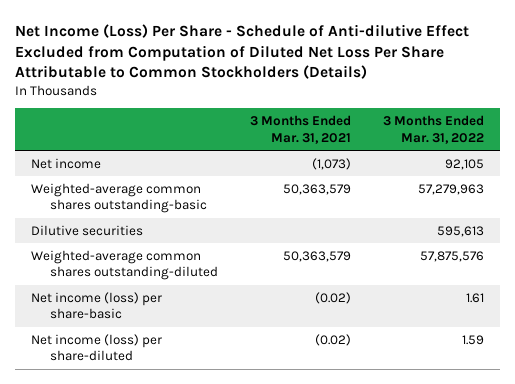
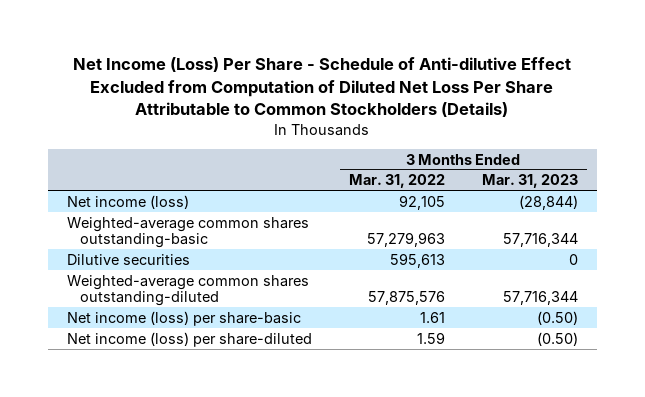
[249,115,351,144] 3 Months Ended Mar. 31, 2021 -> none
none -> [482,174,579,189] Mar. 31, 2023
[31,157,102,169] Net income -> [66,194,189,209] Net income (loss)

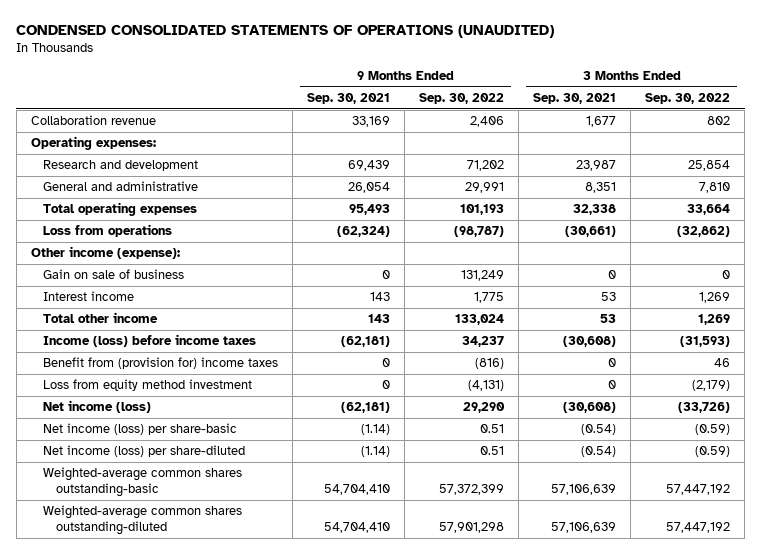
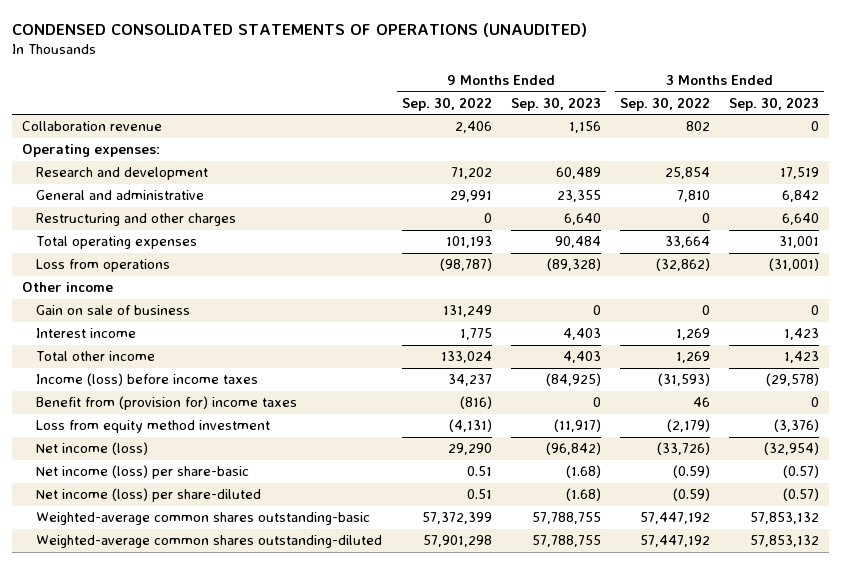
[307,93,391,105] Sep. 30, 2021 -> none
[533,93,617,105] Sep. 30, 2021 -> none
none -> [510,96,601,111] Sep. 30, 2023
none -> [729,96,820,111] Sep. 30, 2023
none -> [36,213,237,227] Restructuring and other charges
[30,246,180,260] Other income (expense): -> [21,282,113,293] Other income

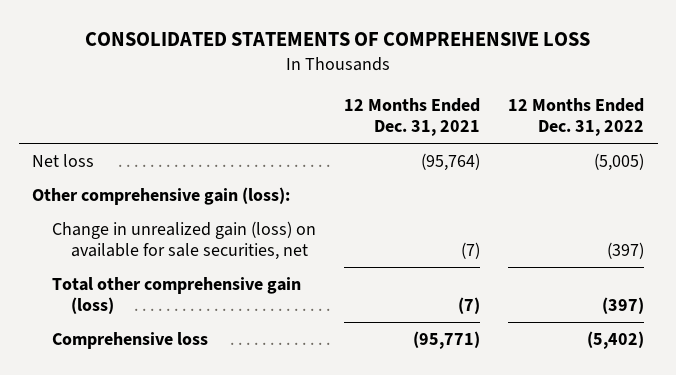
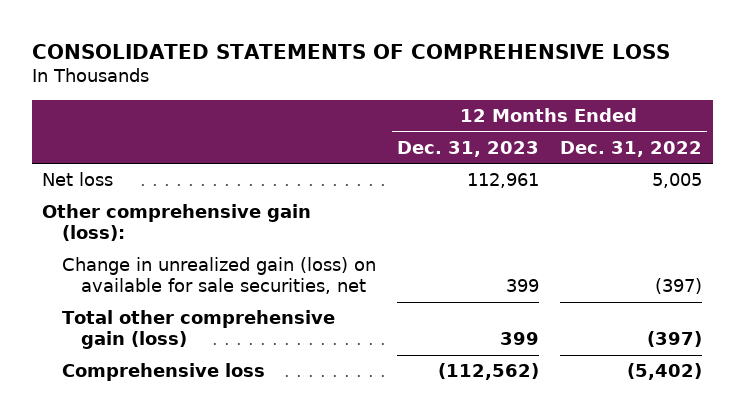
[343,98,480,137] 12 Months Ended Dec. 31, 2021 -> none
none -> [396,140,539,157] Dec. 31, 2023
[593,152,644,171] (5,005) -> [652,173,703,189] 5,005

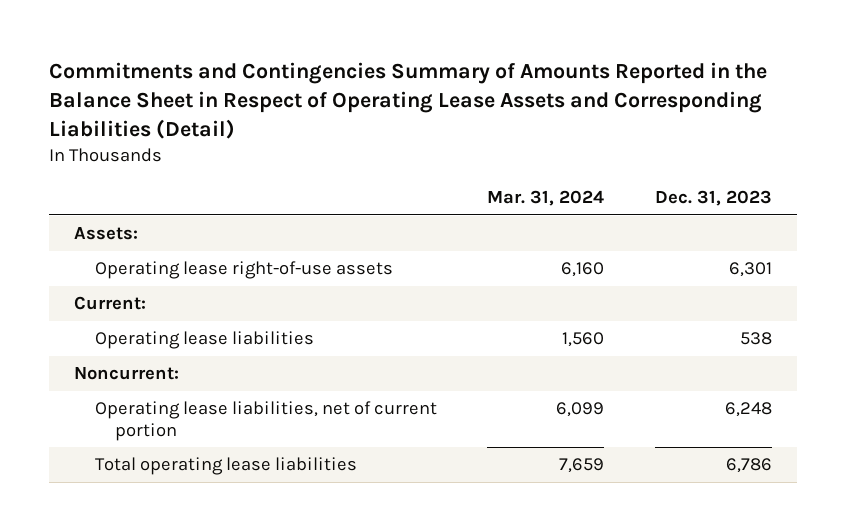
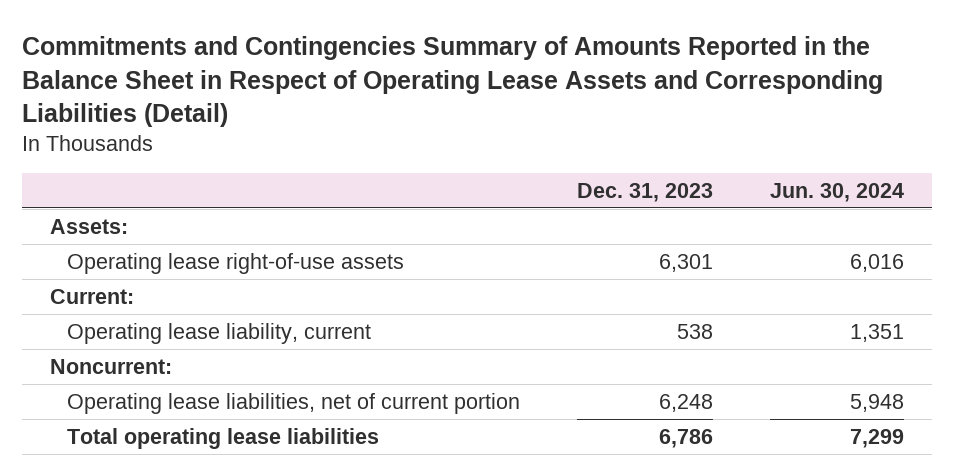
[487,190,605,207] Mar. 31, 2024 -> none
none -> [769,182,904,202] Jun. 30, 2024
[94,331,314,350] Operating lease liabilities -> [66,323,371,345] Operating lease liability, current

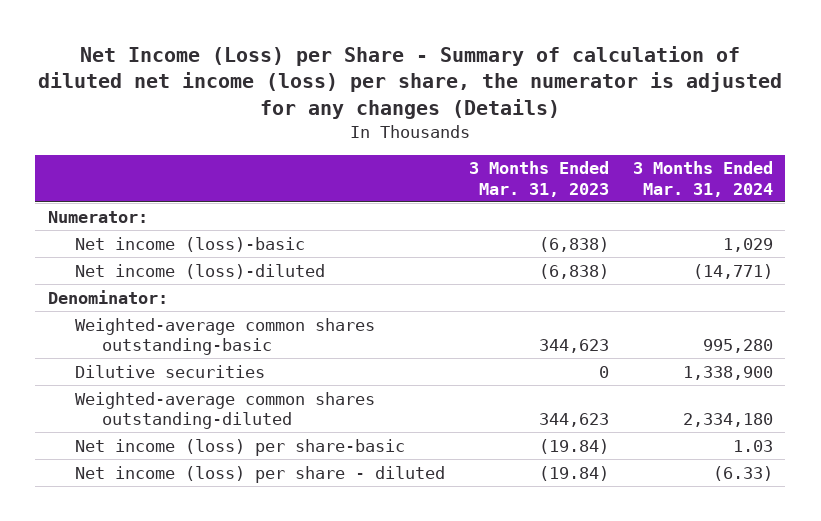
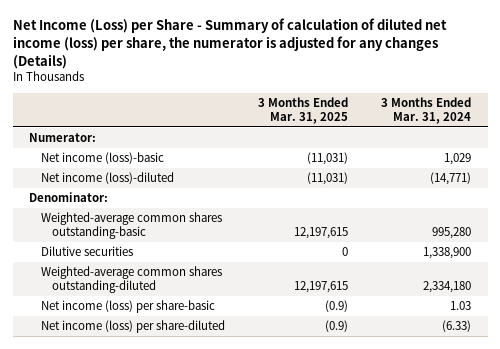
[468,161,609,197] 3 Months Ended Mar. 31, 2023 -> none
none -> [257,97,348,124] 3 Months Ended Mar. 31, 2025
[74,465,445,483] Net income (loss) per share - diluted -> [40,320,225,334] Net income (loss) per share-diluted

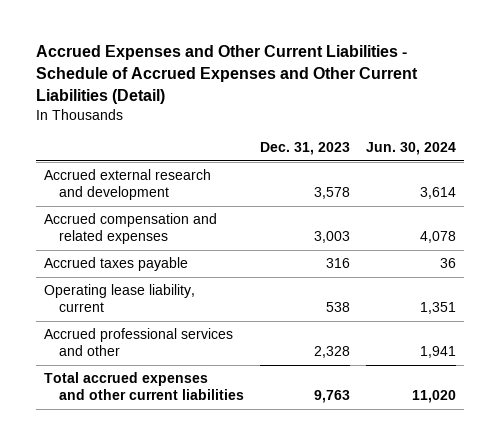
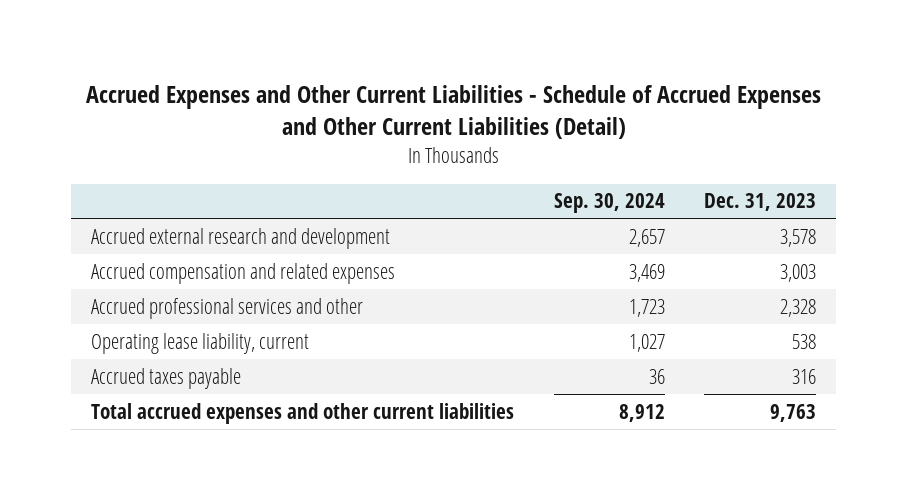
[366,142,457,156] Jun. 30, 2024 -> none
none -> [553,193,665,214] Sep. 30, 2024
[43,284,195,313] Operating lease liability, current -> [90,332,309,354] Operating lease liability, current
[43,257,188,272] Accrued taxes payable -> [90,367,241,389] Accrued taxes payable

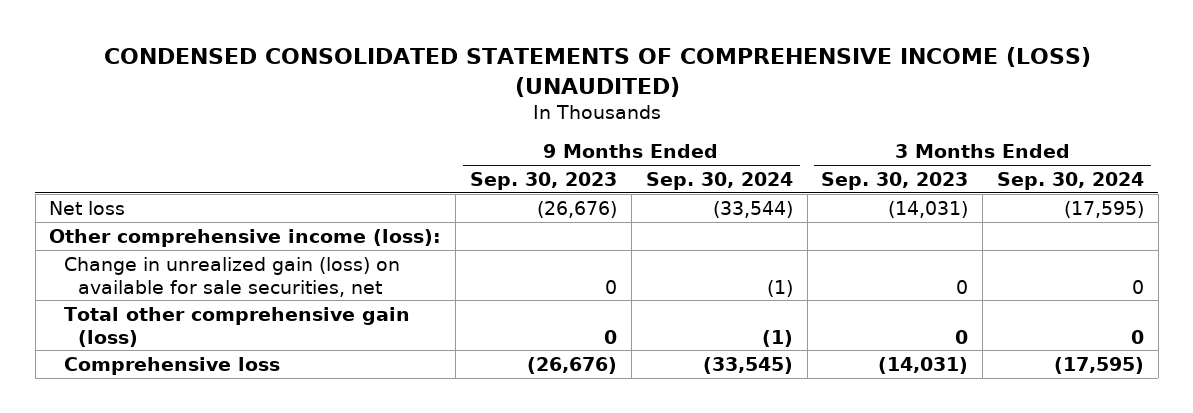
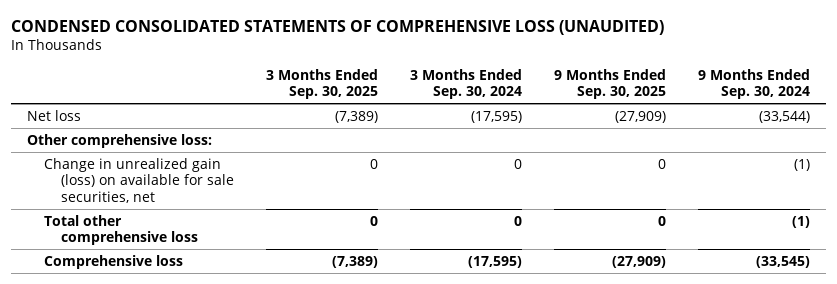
[103,47,1091,97] CONDENSED CONSOLIDATED STATEMENTS OF COMPREHENSIVE INCOME (LOSS) (UNAUDITED) -> [10,19,664,35] CONDENSED CONSOLIDATED STATEMENTS OF COMPREHENSIVE LOSS (UNAUDITED)
[470,171,618,190] Sep. 30, 2023 -> none
[821,171,969,190] Sep. 30, 2023 -> none
none -> [265,68,378,100] 3 Months Ended Sep. 30, 2025
none -> [553,68,666,100] 9 Months Ended Sep. 30, 2025
[49,228,442,247] Other comprehensive income (loss): -> [26,133,212,148] Other comprehensive loss:
[63,306,410,347] Total other comprehensive gain (loss) -> [43,214,198,246] Total other comprehensive loss

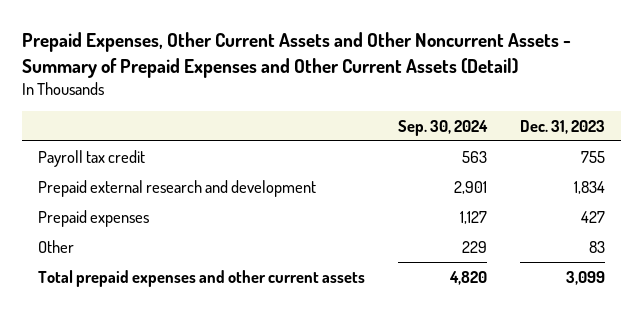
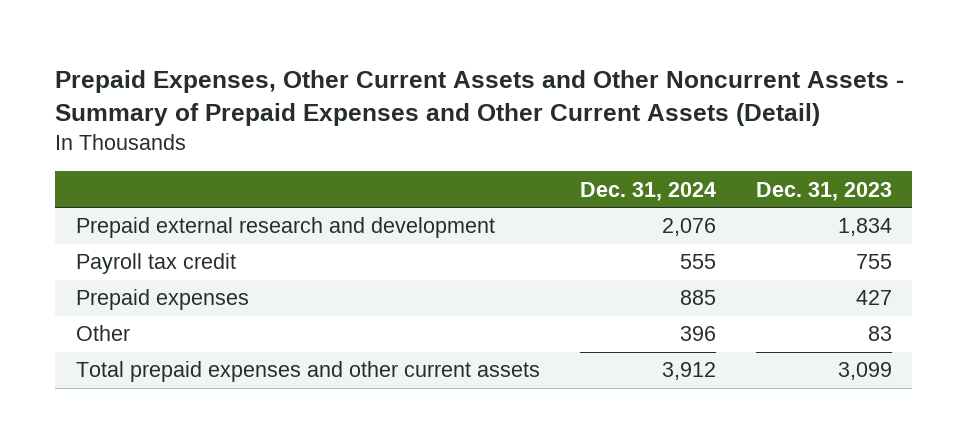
[397,119,488,136] Sep. 30, 2024 -> none
none -> [579,181,716,201] Dec. 31, 2024
[38,149,146,167] Payroll tax credit -> [75,253,236,275] Payroll tax credit

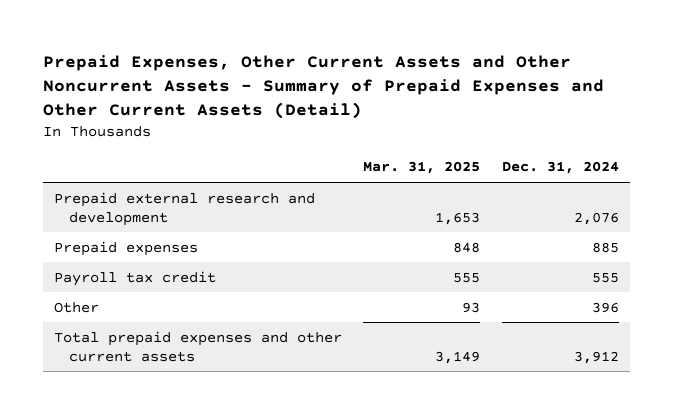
[755,181,892,201] Dec. 31, 2023 -> none
none -> [363,161,481,175] Mar. 31, 2025
[75,253,236,275] Payroll tax credit -> [54,270,217,286] Payroll tax credit

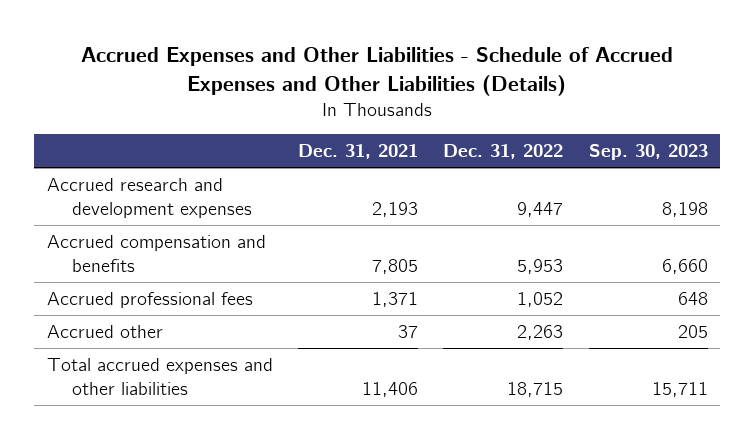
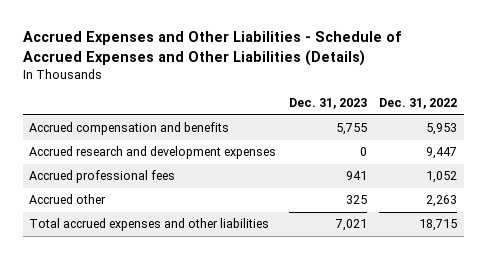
[297,143,418,159] Dec. 31, 2021 -> none
[588,143,708,160] Sep. 30, 2023 -> none
none -> [288,98,367,110] Dec. 31, 2023
[46,178,253,218] Accrued research and development expenses -> [29,146,277,160] Accrued research and development expenses

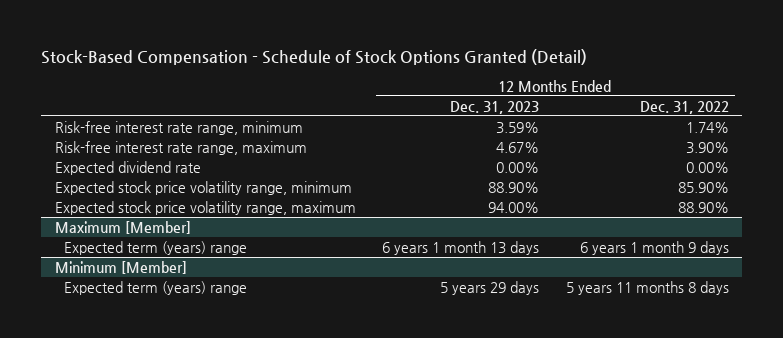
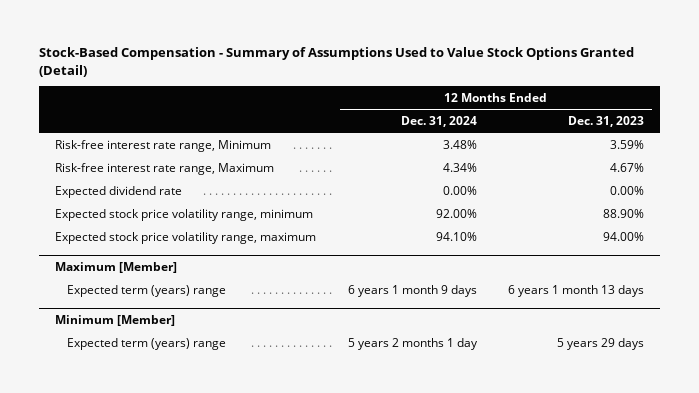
[41,49,588,66] Stock-Based Compensation - Schedule of Stock Options Granted (Detail) -> [39,47,635,77] Stock-Based Compensation - Summary of Assumptions Used to Value Stock Options Granted (Detail)
[639,100,729,114] Dec. 31, 2022 -> none
none -> [400,115,477,127] Dec. 31, 2024
[54,120,303,135] Risk-free interest rate range, minimum -> [55,139,272,152] Risk-free interest rate range, Minimum
[54,140,307,155] Risk-free interest rate range, maximum -> [55,162,275,175] Risk-free interest rate range, Maximum

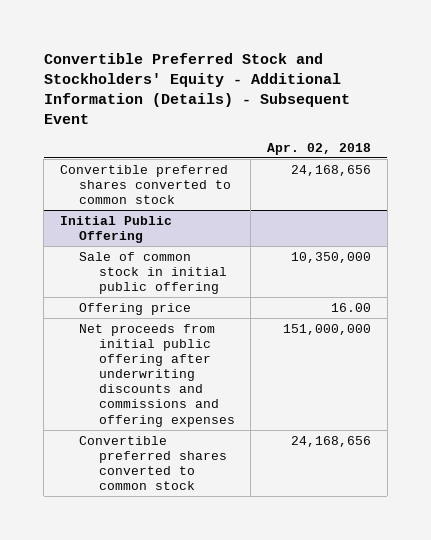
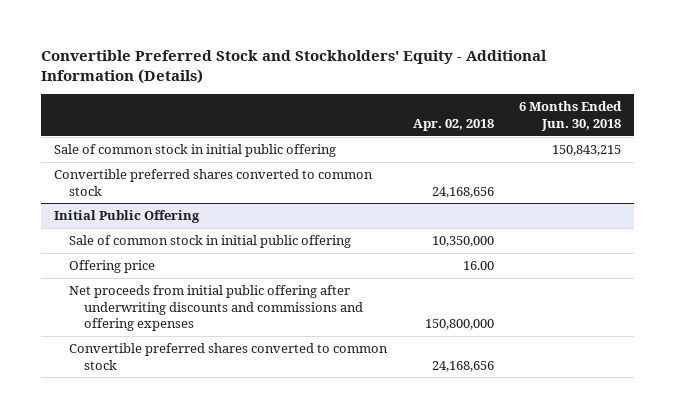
[43,52,350,125] Convertible Preferred Stock and Stockholders' Equity - Additional Information (Details) - Subsequent Event -> [40,50,547,85] Convertible Preferred Stock and Stockholders' Equity - Additional Information (Details)
none -> [519,101,623,131] 6 Months Ended Jun. 30, 2018
none -> [53,144,336,158] Sale of common stock in initial public offering
[283,323,372,335] 151,000,000 -> [424,318,494,330] 150,800,000

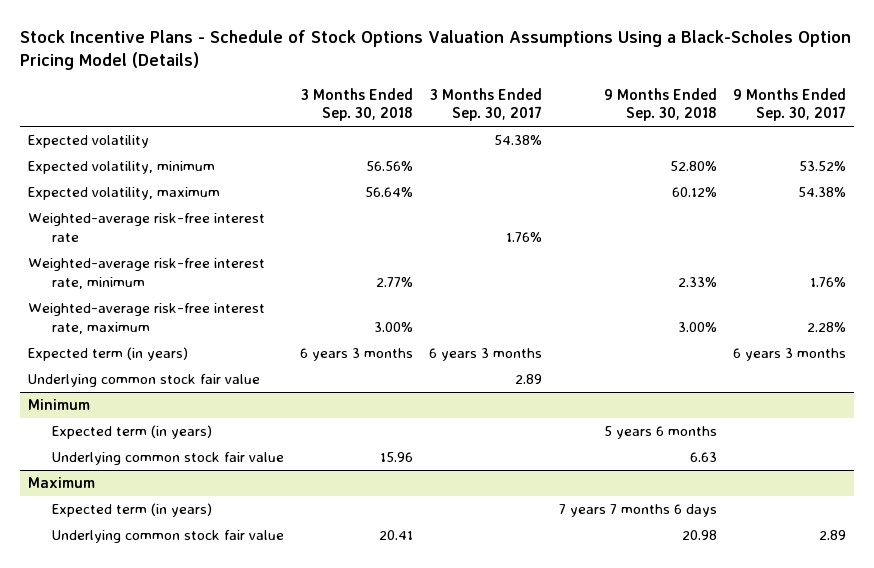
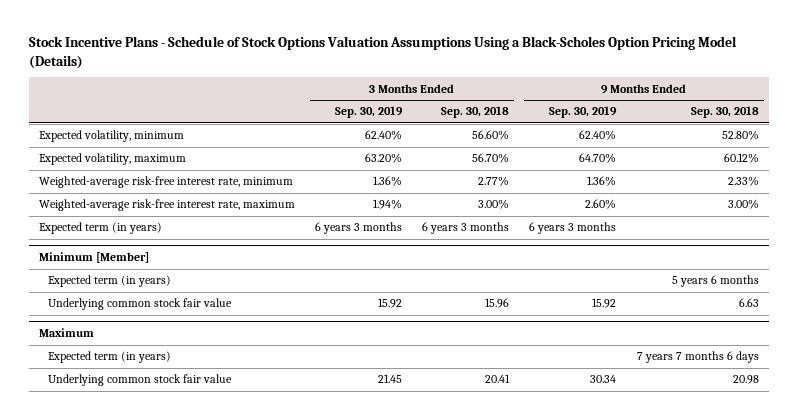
[430,87,543,122] 3 Months Ended Sep. 30, 2017 -> none
[732,87,846,122] 9 Months Ended Sep. 30, 2017 -> none
none -> [334,106,403,119] Sep. 30, 2019
none -> [549,106,618,119] Sep. 30, 2019
[27,135,149,149] Expected volatility -> none
[27,213,265,242] Weighted-average risk-free interest rate -> none
[366,161,414,172] 56.56% -> [472,130,510,141] 56.60%
[365,187,414,198] 56.64% -> [472,153,510,164] 56.70%
[27,374,260,388] Underlying common stock fair value -> none
[27,399,90,411] Minimum -> [38,252,149,264] Minimum [Member]

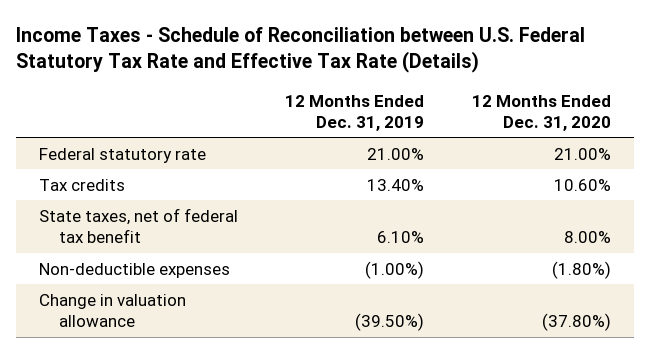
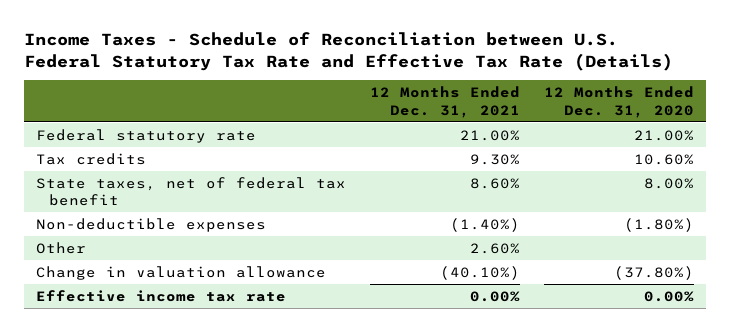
[285,94,425,131] 12 Months Ended Dec. 31, 2019 -> none
none -> [370,85,521,118] 12 Months Ended Dec. 31, 2021
none -> [36,241,87,254] Other
none -> [36,289,287,302] Effective income tax rate

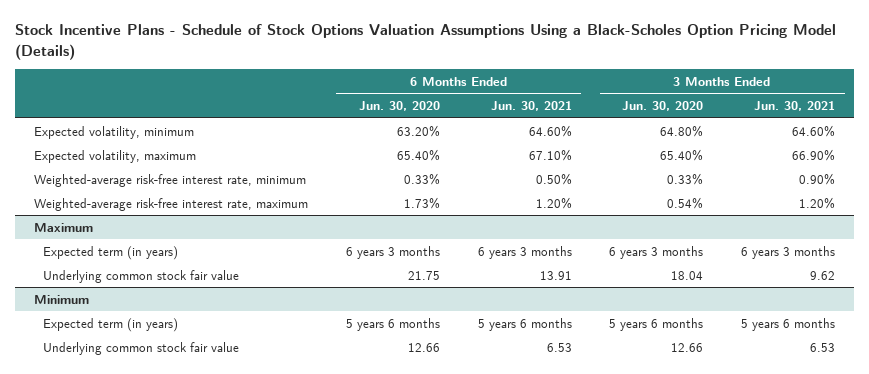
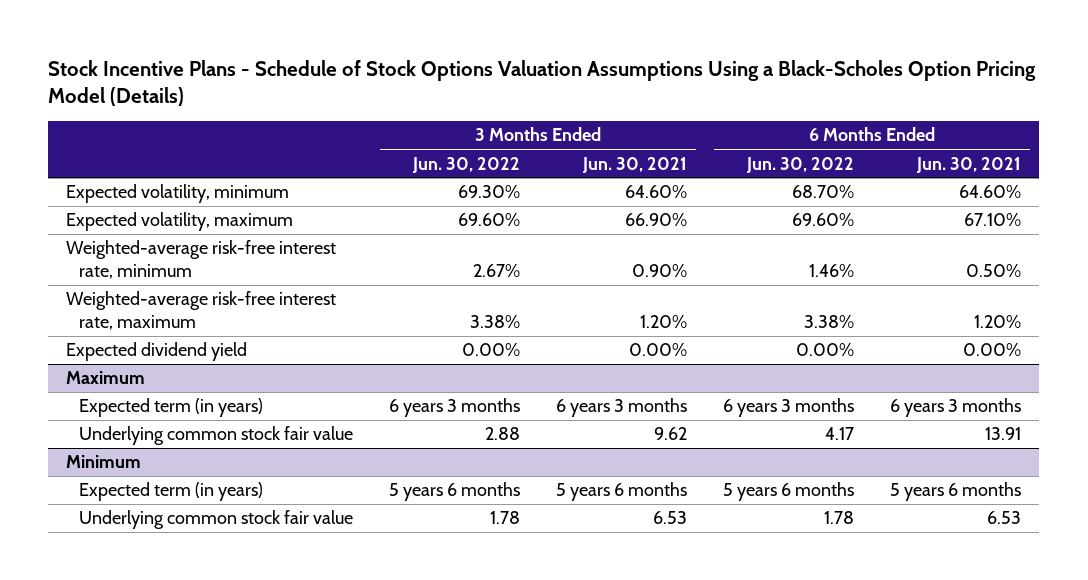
[358,101,440,112] Jun. 30, 2020 -> none
[622,101,704,112] Jun. 30, 2020 -> none
none -> [412,156,521,173] Jun. 30, 2022
none -> [746,156,855,173] Jun. 30, 2022
none -> [66,342,248,362] Expected dividend yield

